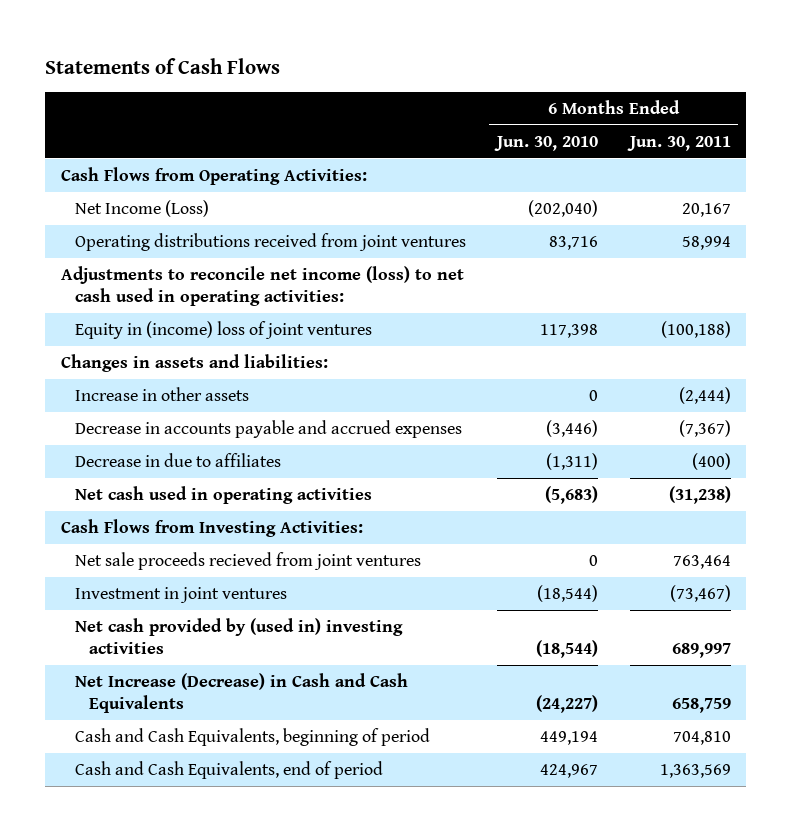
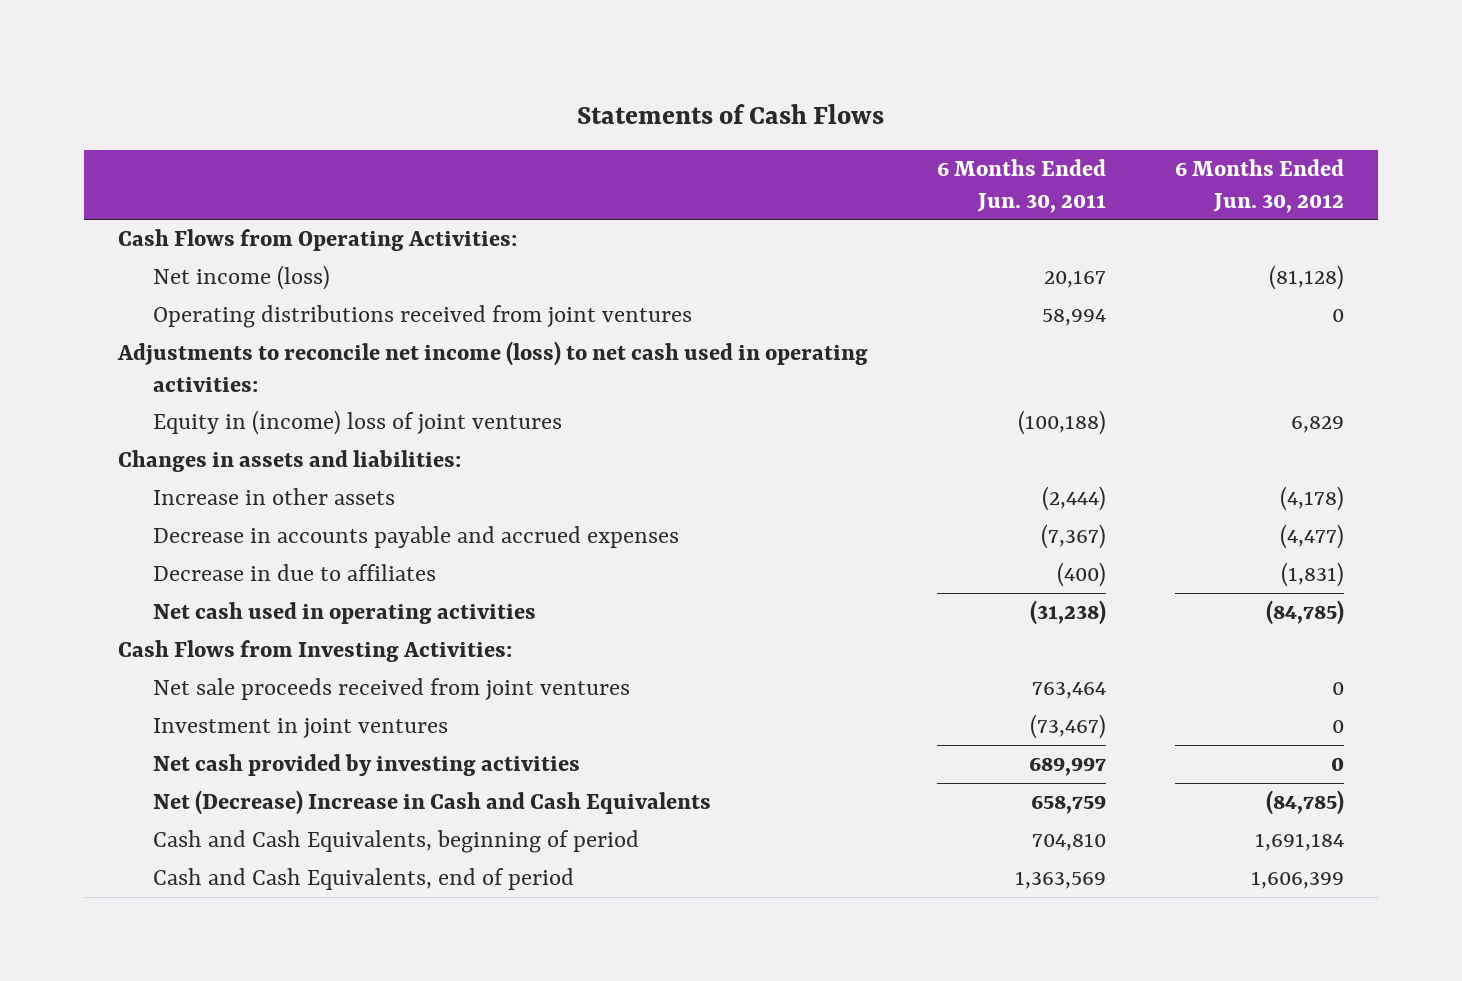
[494,136,599,152] Jun. 30, 2010 -> none
none -> [1174,159,1344,213] 6 Months Ended Jun. 30, 2012
[74,200,209,218] Net Income (Loss) -> [152,265,330,291] Net income (loss)
[74,552,421,571] Net sale proceeds recieved from joint ventures -> [152,678,630,701] Net sale proceeds received from joint ventures
[74,618,403,654] Net cash provided by (used in) investing activities -> [152,754,580,777] Net cash provided by investing activities
[74,673,408,713] Net Increase (Decrease) in Cash and Cash Equivalents -> [152,790,711,816] Net (Decrease) Increase in Cash and Cash Equivalents

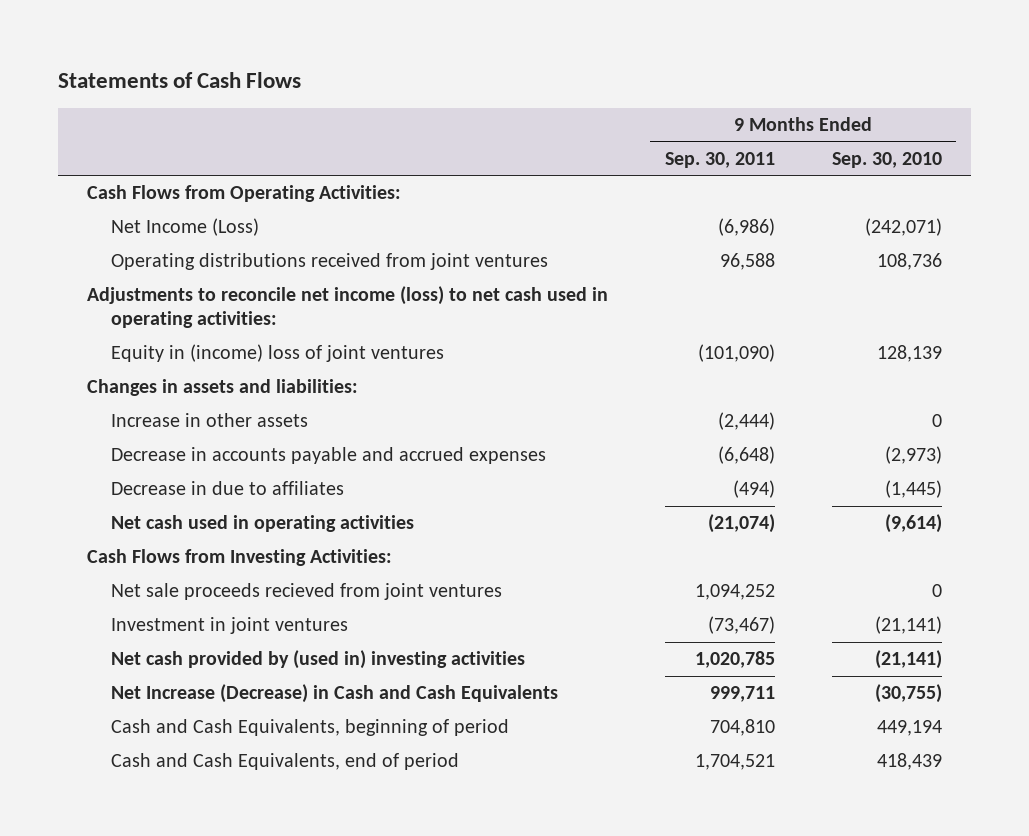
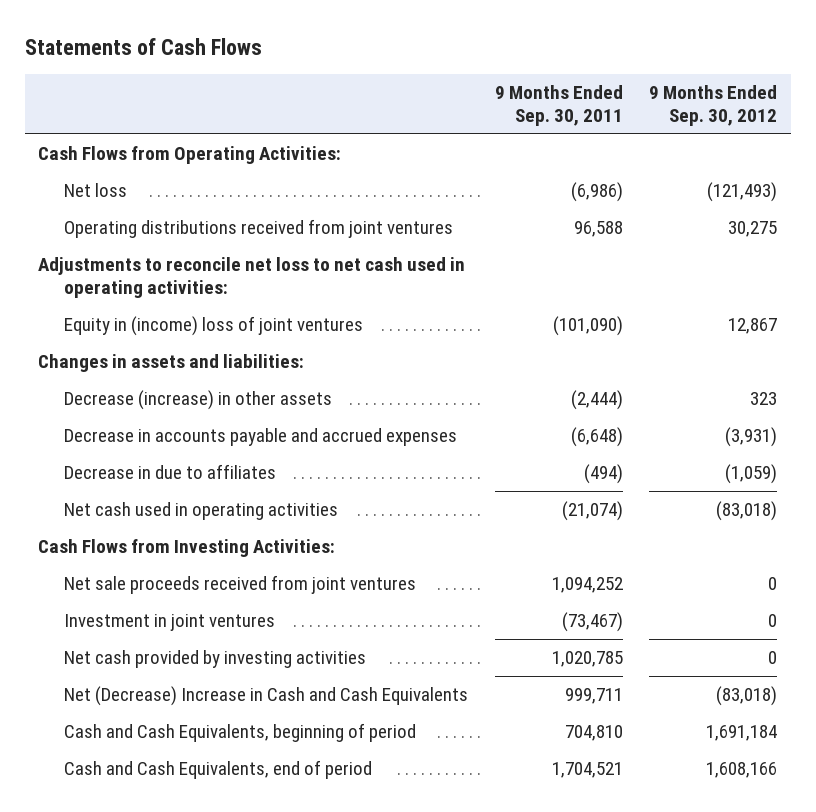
[831,151,942,168] Sep. 30, 2010 -> none
none -> [649,85,778,126] 9 Months Ended Sep. 30, 2012
[111,218,260,237] Net Income (Loss) -> [63,183,127,198] Net loss
[86,286,608,329] Adjustments to reconcile net income (loss) to net cash used in operating activities: -> [38,257,466,298] Adjustments to reconcile net loss to net cash used in operating activities:
[111,413,309,428] Increase in other assets -> [63,390,332,411] Decrease (increase) in other assets
[111,583,503,601] Net sale proceeds recieved from joint ventures -> [63,575,416,595] Net sale proceeds received from joint ventures
[111,650,526,670] Net cash provided by (used in) investing activities -> [63,650,366,669] Net cash provided by investing activities
[111,684,559,704] Net Increase (Decrease) in Cash and Cash Equivalents -> [63,686,468,707] Net (Decrease) Increase in Cash and Cash Equivalents

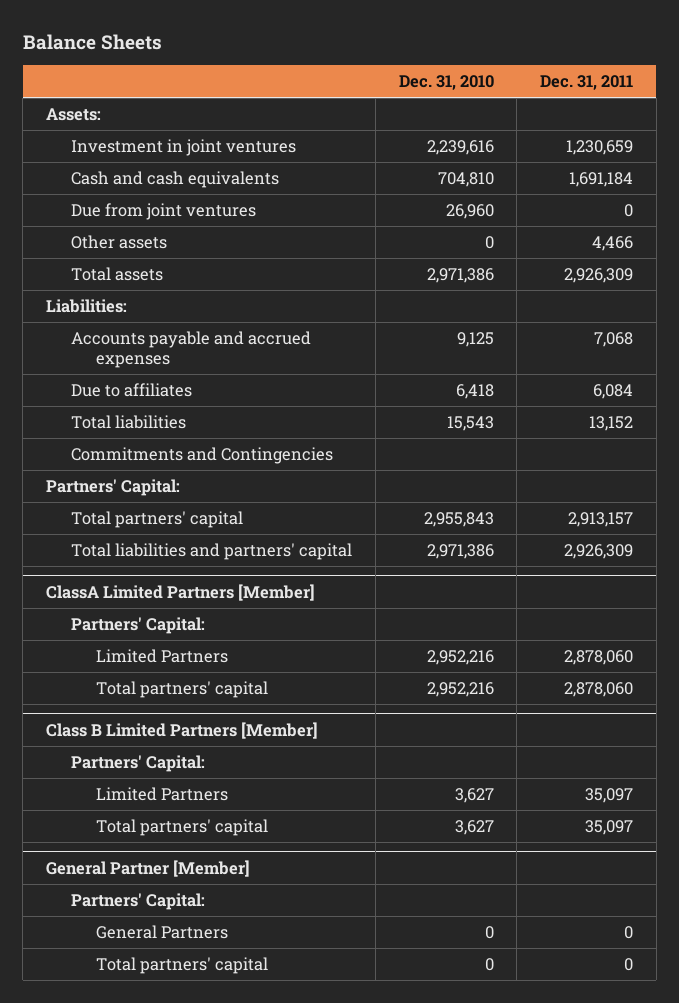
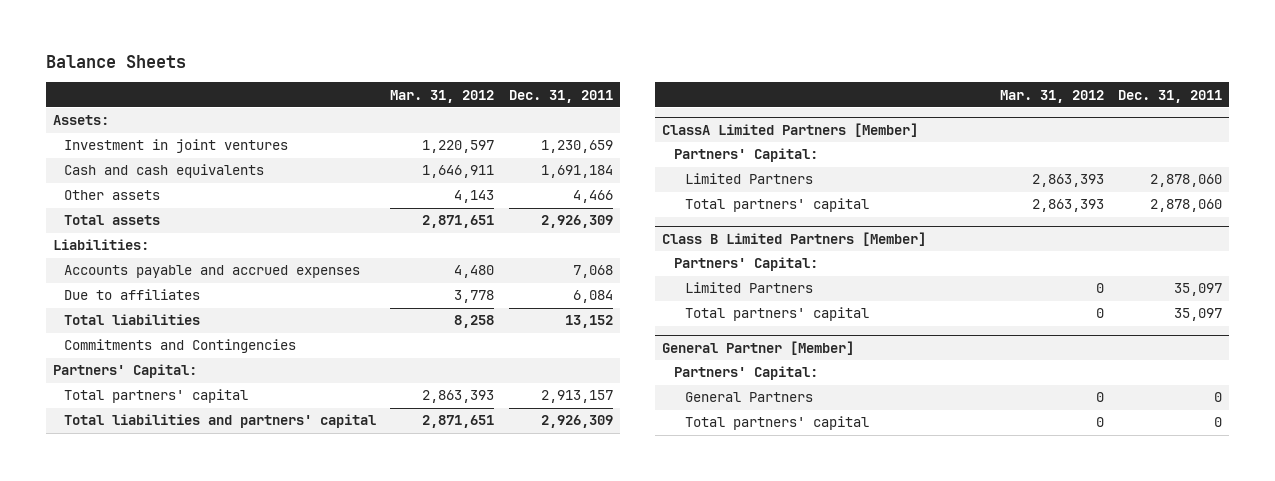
[398,75,494,91] Dec. 31, 2010 -> none
none -> [390,89,495,103] Mar. 31, 2012
[70,202,256,220] Due from joint ventures -> none

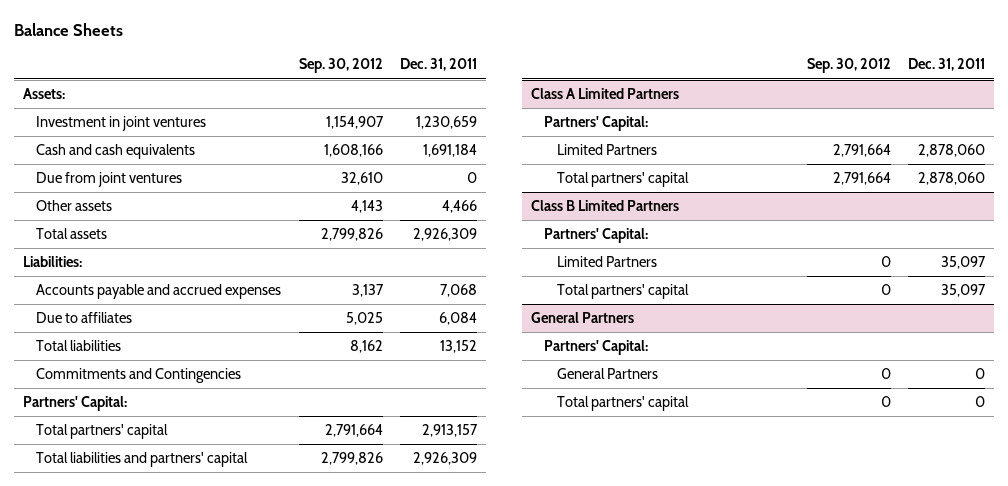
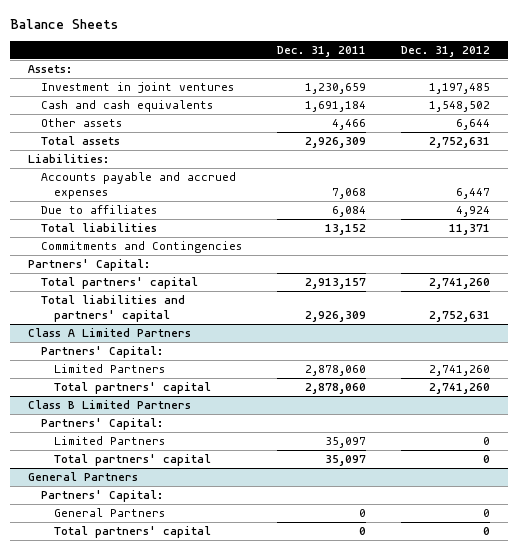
[298,58,383,74] Sep. 30, 2012 -> none
none -> [401,46,491,58] Dec. 31, 2012
[35,172,182,188] Due from joint ventures -> none

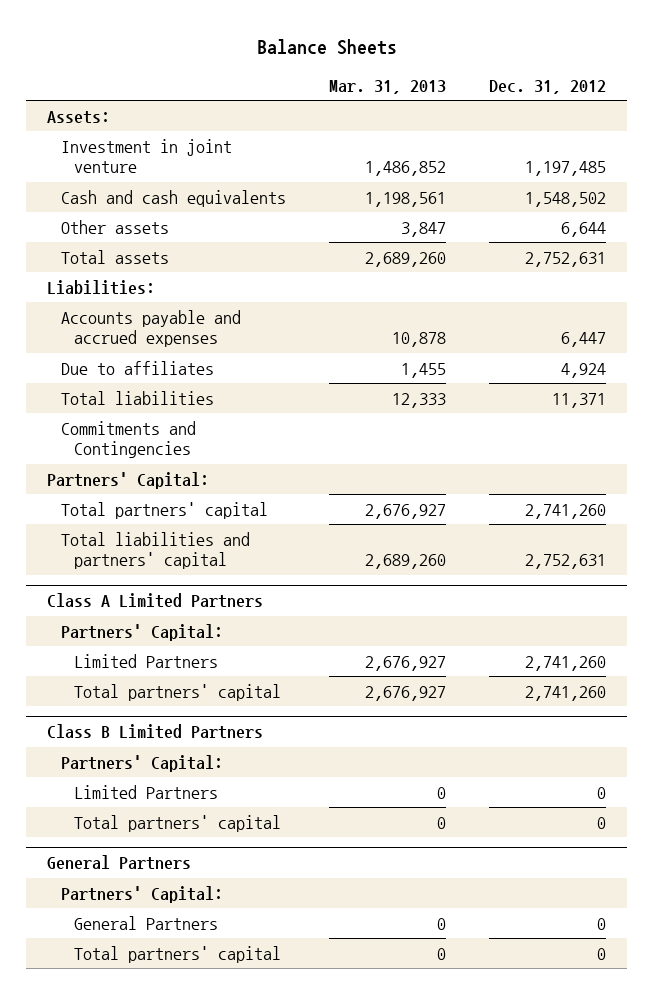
[277,46,367,58] Dec. 31, 2011 -> none
none -> [328,79,446,94] Mar. 31, 2013
[40,82,234,94] Investment in joint ventures -> [60,138,232,174] Investment in joint venture

